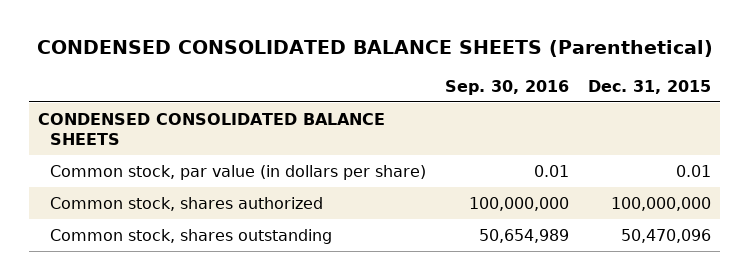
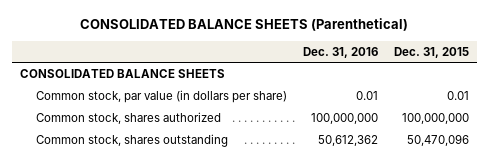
[36,39,713,57] CONDENSED CONSOLIDATED BALANCE SHEETS (Parenthetical) -> [80,18,409,32] CONSOLIDATED BALANCE SHEETS (Parenthetical)
[444,79,569,95] Sep. 30, 2016 -> none
none -> [302,46,378,58] Dec. 31, 2016
[38,112,386,146] CONDENSED CONSOLIDATED BALANCE SHEETS -> [19,68,225,78] CONSOLIDATED BALANCE SHEETS

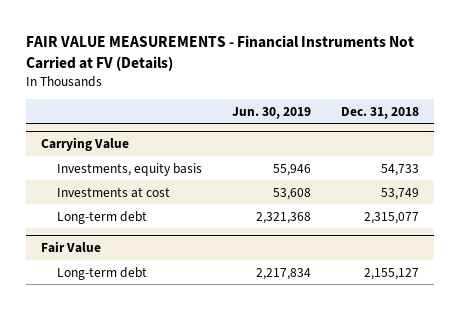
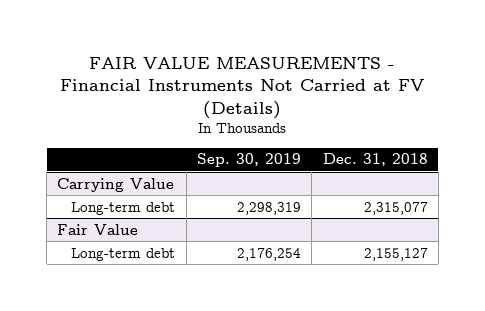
[232,106,312,119] Jun. 30, 2019 -> none
none -> [196,153,301,168] Sep. 30, 2019
[57,162,203,176] Investments, equity basis -> none
[57,186,171,198] Investments at cost -> none

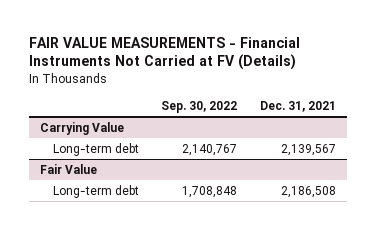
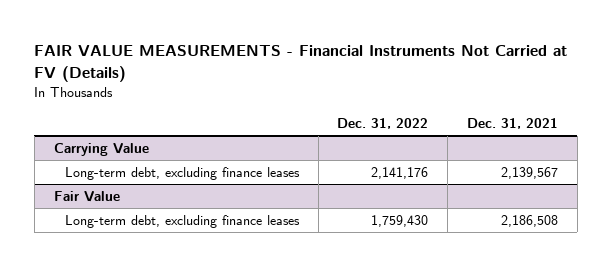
[161,100,238,113] Sep. 30, 2022 -> none
none -> [337,117,429,129] Dec. 31, 2022
[52,142,139,156] Long-term debt -> [64,167,300,181] Long-term debt, excluding finance leases
[52,184,139,198] Long-term debt -> [64,215,300,229] Long-term debt, excluding finance leases

